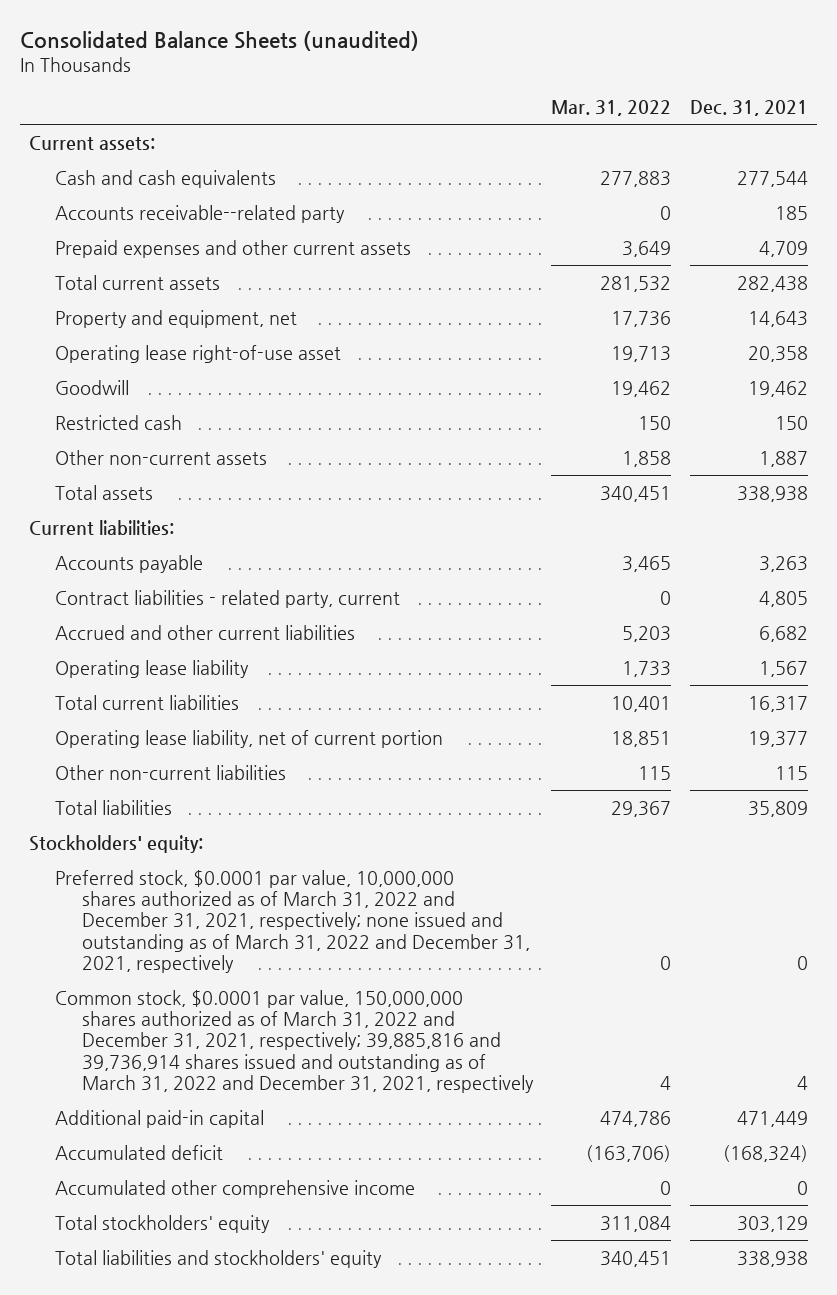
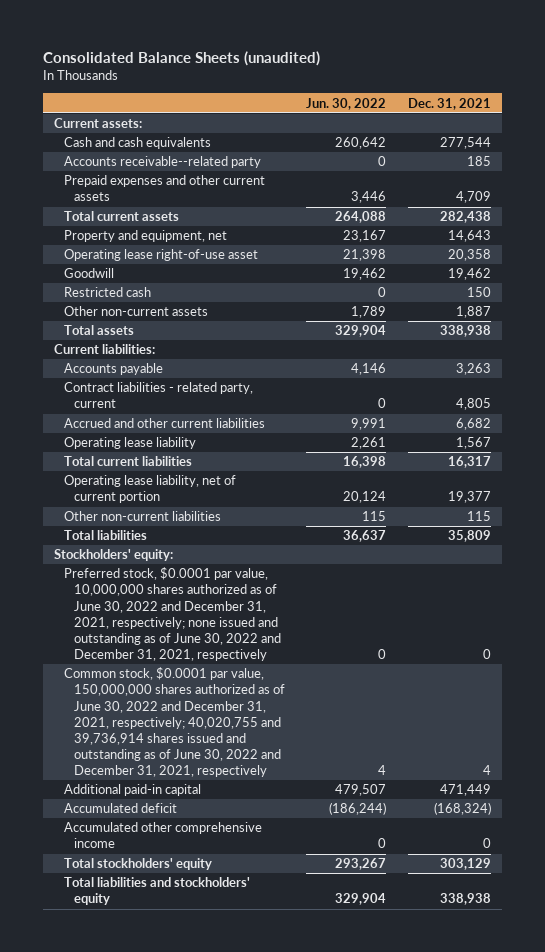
[551,99,672,116] Mar. 31, 2022 -> none
none -> [306,97,387,110] Jun. 30, 2022
[55,869,530,973] Preferred stock, $0.0001 par value, 10,000,000 shares authorized as of March 31, 2022 and December 31, 2021, respectively; none issued and outstanding as of March 31, 2022 and December 31, 2021, respectively -> [63,567,281,661] Preferred stock, $0.0001 par value, 10,000,000 shares authorized as of June 30, 2022 and December 31, 2021, respectively; none issued and outstanding as of June 30, 2022 and December 31, 2021, respectively
[55,989,534,1093] Common stock, $0.0001 par value, 150,000,000 shares authorized as of March 31, 2022 and December 31, 2021, respectively; 39,885,816 and 39,736,914 shares issued and outstanding as of March 31, 2022 and December 31, 2021, respectively -> [63,667,285,777] Common stock, $0.0001 par value, 150,000,000 shares authorized as of June 30, 2022 and December 31, 2021, respectively; 40,020,755 and 39,736,914 shares issued and outstanding as of June 30, 2022 and December 31, 2021, respectively

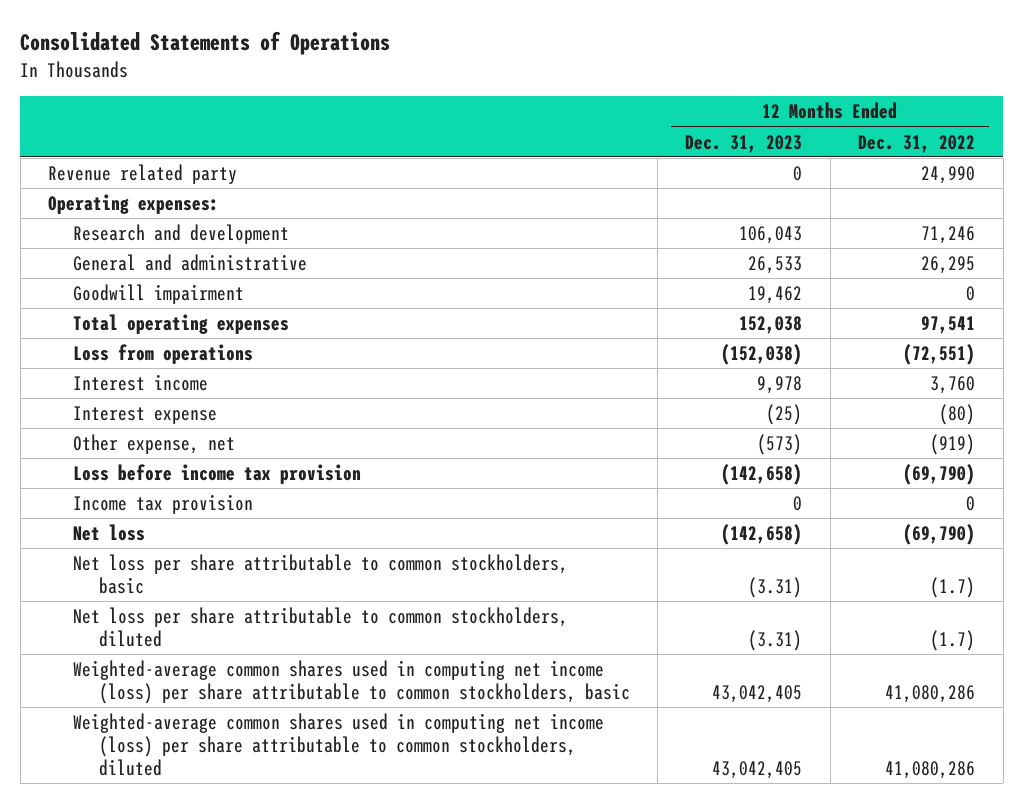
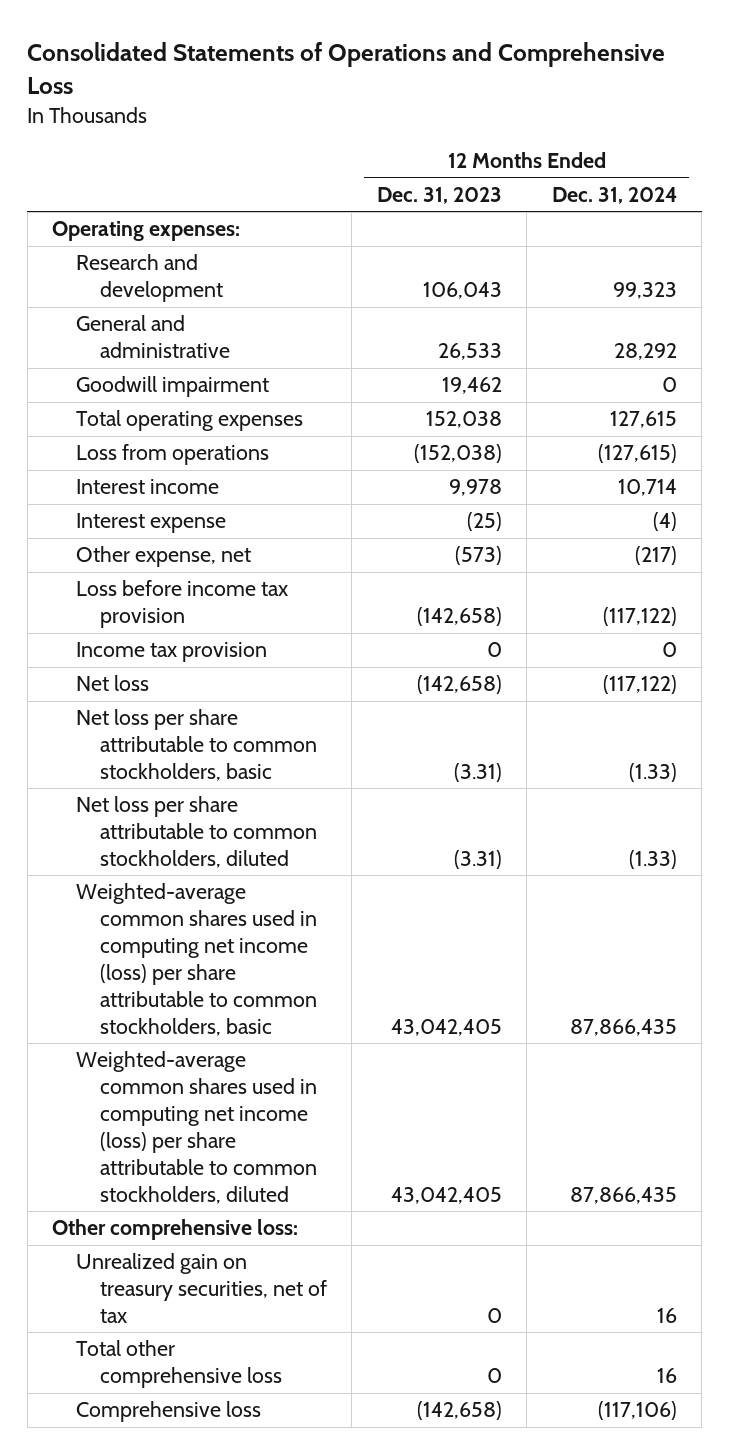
[20,31,391,56] Consolidated Statements of Operations -> [27,41,666,94] Consolidated Statements of Operations and Comprehensive Loss
[858,134,976,153] Dec. 31, 2022 -> none
none -> [551,186,677,204] Dec. 31, 2024
[47,164,237,185] Revenue related party -> none
none -> [52,1219,299,1241] Other comprehensive loss:
none -> [76,1253,327,1324] Unrealized gain on treasury securities, net of tax
none -> [76,1340,282,1389] Total other comprehensive loss
none -> [76,1401,262,1423] Comprehensive loss

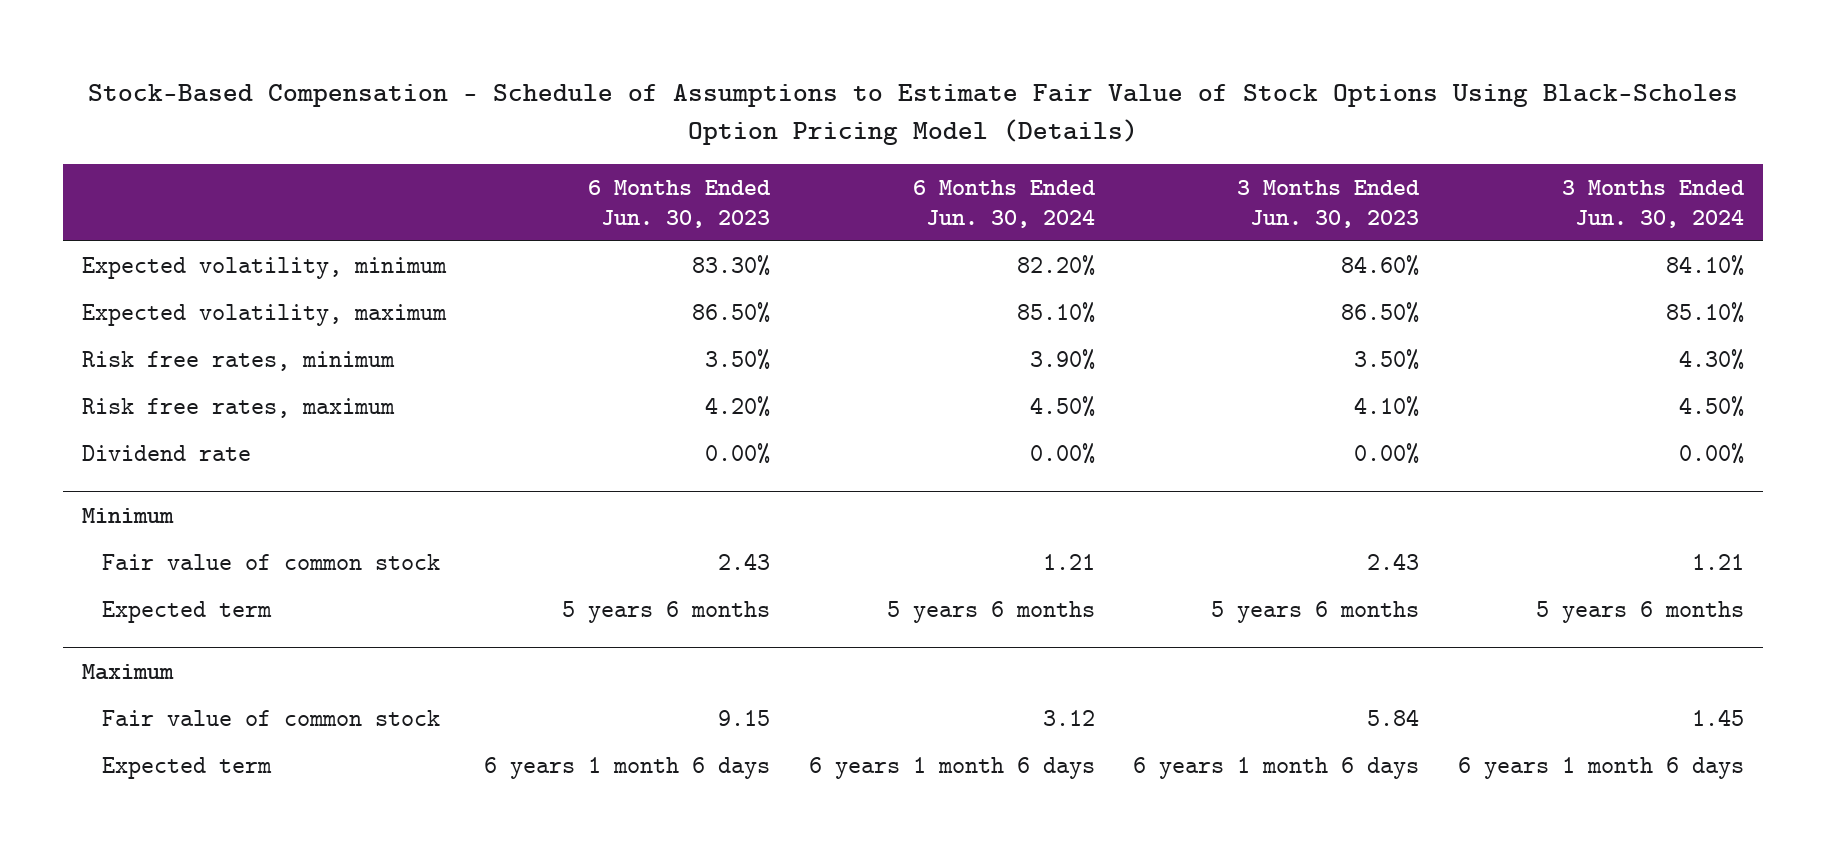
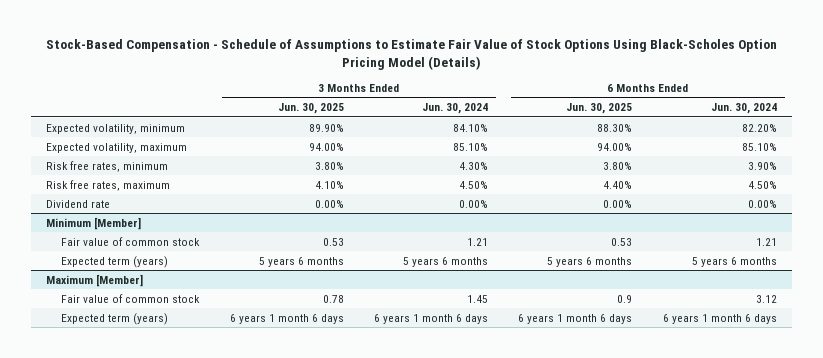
[588,179,772,228] 6 Months Ended Jun. 30, 2023 -> none
[1237,179,1421,228] 3 Months Ended Jun. 30, 2023 -> none
none -> [277,103,344,115] Jun. 30, 2025
none -> [566,103,633,115] Jun. 30, 2025
[81,507,174,523] Minimum -> [46,216,142,230] Minimum [Member]
[102,601,273,624] Expected term -> [61,255,169,268] Expected term (years)
[81,663,174,680] Maximum -> [46,273,144,287] Maximum [Member]
[102,757,273,780] Expected term -> [61,312,169,325] Expected term (years)

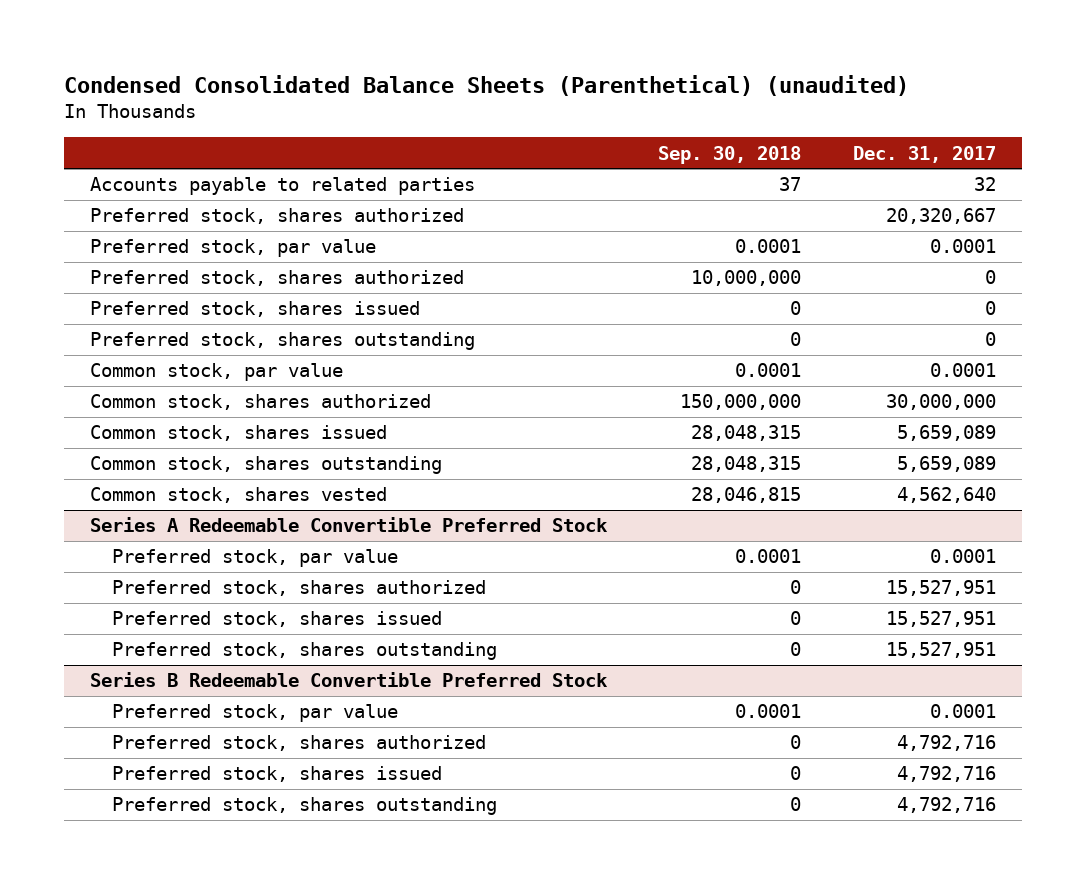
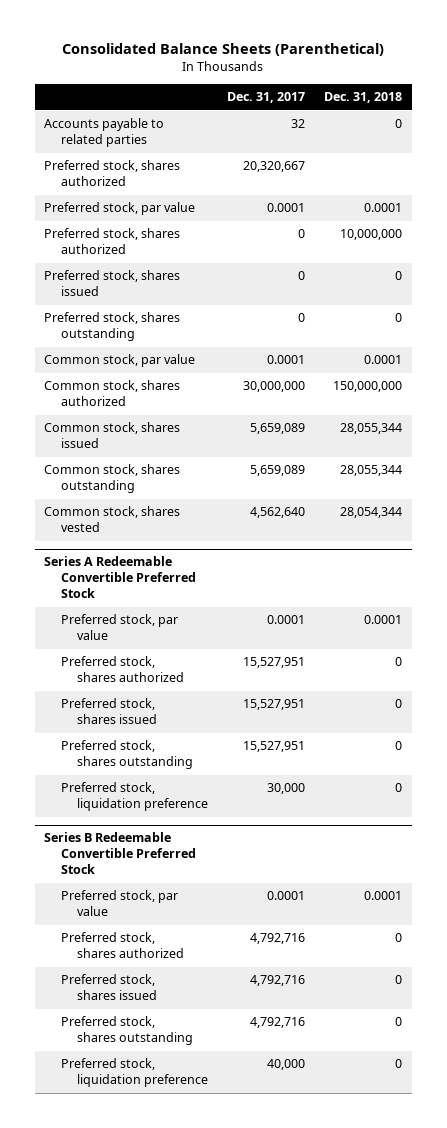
[63,75,909,97] Condensed Consolidated Balance Sheets (Parenthetical) (unaudited) -> [62,43,385,57] Consolidated Balance Sheets (Parenthetical)
[658,145,802,164] Sep. 30, 2018 -> none
none -> [324,92,403,104] Dec. 31, 2018
none -> [60,782,209,812] Preferred stock, liquidation preference
none -> [60,1058,209,1088] Preferred stock, liquidation preference

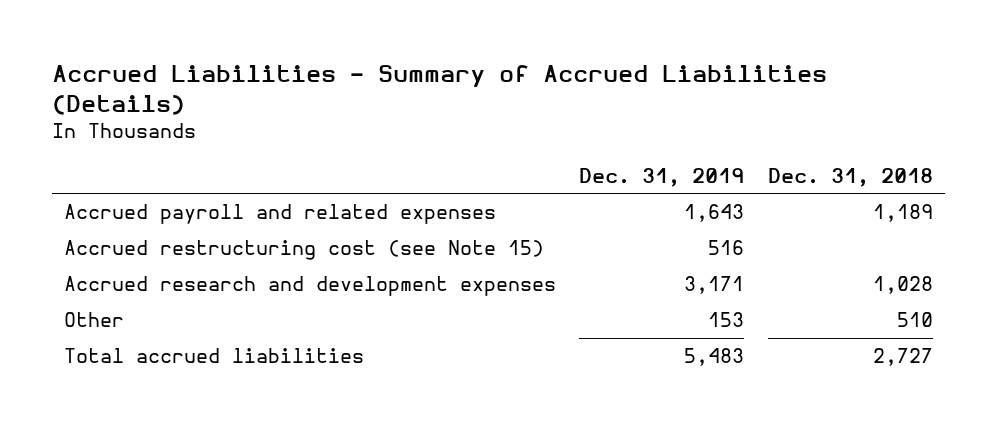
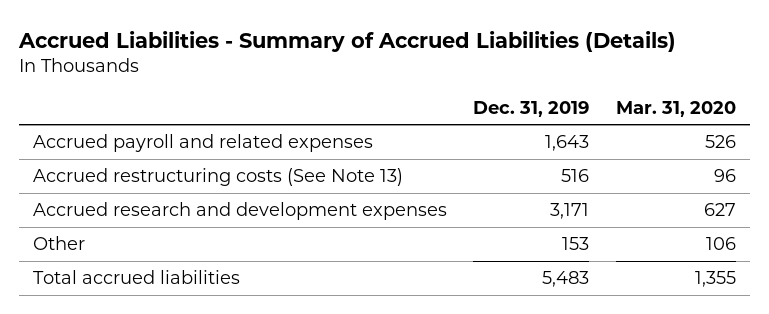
[768,167,934,187] Dec. 31, 2018 -> none
none -> [616,100,737,117] Mar. 31, 2020
[63,240,544,261] Accrued restructuring cost (see Note 15) -> [32,168,403,187] Accrued restructuring costs (See Note 13)

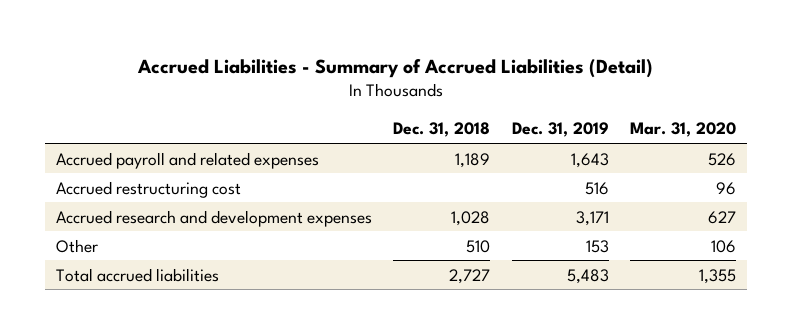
[18,30,677,52] Accrued Liabilities - Summary of Accrued Liabilities (Details) -> [137,58,654,78] Accrued Liabilities - Summary of Accrued Liabilities (Detail)
none -> [393,122,491,138] Dec. 31, 2018
[32,168,403,187] Accrued restructuring costs (See Note 13) -> [56,180,242,198] Accrued restructuring cost

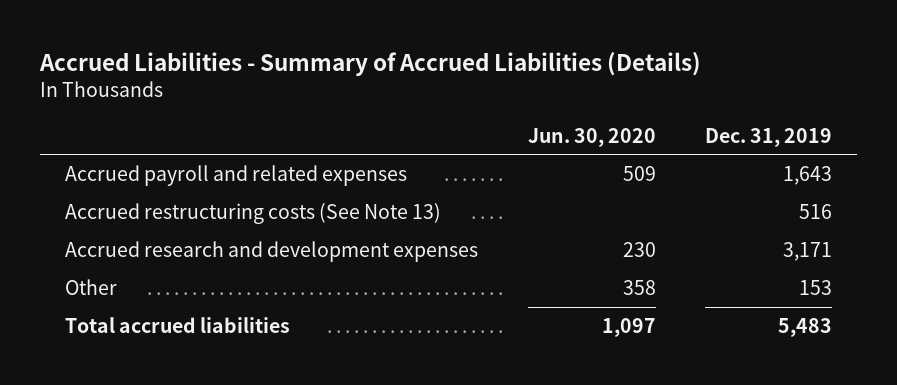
[137,58,654,78] Accrued Liabilities - Summary of Accrued Liabilities (Detail) -> [39,51,702,76] Accrued Liabilities - Summary of Accrued Liabilities (Details)
[393,122,491,138] Dec. 31, 2018 -> none
[629,122,736,138] Mar. 31, 2020 -> none
none -> [527,127,656,147] Jun. 30, 2020
[56,180,242,198] Accrued restructuring cost -> [65,203,442,225] Accrued restructuring costs (See Note 13)

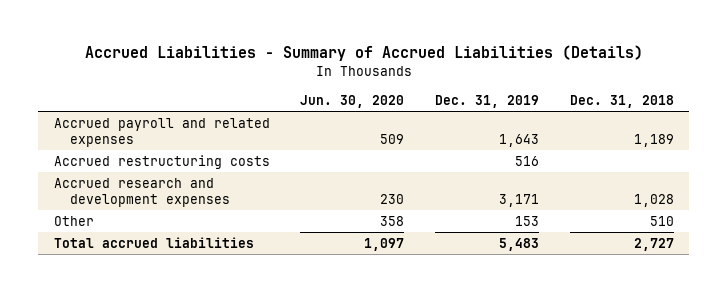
none -> [569,94,674,108] Dec. 31, 2018
[65,203,442,225] Accrued restructuring costs (See Note 13) -> [53,154,270,169] Accrued restructuring costs

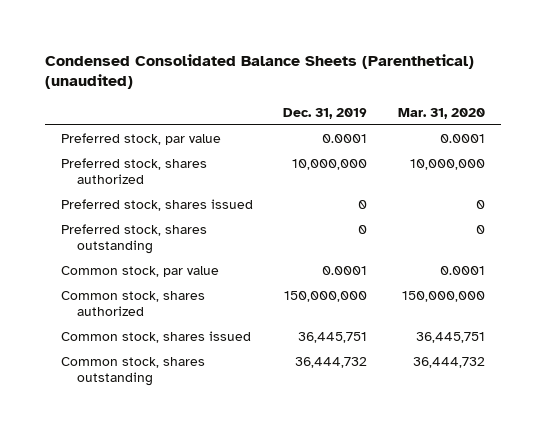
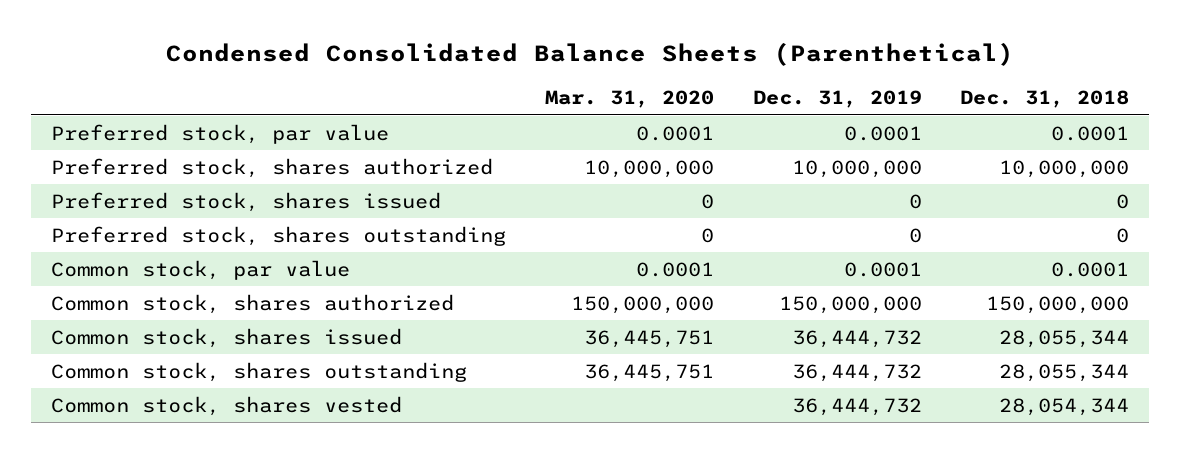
[45,53,475,90] Condensed Consolidated Balance Sheets (Parenthetical) (unaudited) -> [166,42,1015,67] Condensed Consolidated Balance Sheets (Parenthetical)
none -> [960,90,1130,109] Dec. 31, 2018
[298,331,368,343] 36,445,751 -> [791,329,922,348] 36,444,732
[413,356,486,368] 36,444,732 -> [583,363,714,382] 36,445,751
none -> [50,395,402,416] Common stock, shares vested

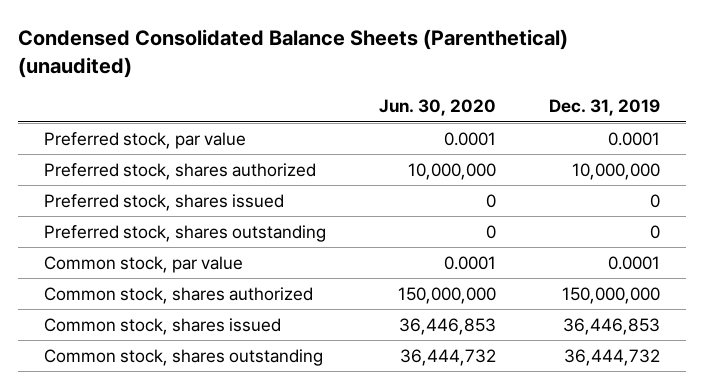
[166,42,1015,67] Condensed Consolidated Balance Sheets (Parenthetical) -> [17,29,568,78] Condensed Consolidated Balance Sheets (Parenthetical) (unaudited)
[544,90,714,109] Mar. 31, 2020 -> none
[960,90,1130,109] Dec. 31, 2018 -> none
none -> [379,99,497,117] Jun. 30, 2020
[791,329,922,348] 36,444,732 -> [562,317,660,335] 36,446,853
[50,395,402,416] Common stock, shares vested -> none

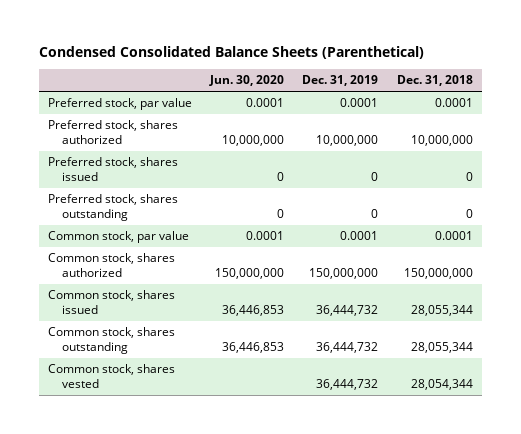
[17,29,568,78] Condensed Consolidated Balance Sheets (Parenthetical) (unaudited) -> [39,46,425,60] Condensed Consolidated Balance Sheets (Parenthetical)
none -> [396,74,473,86] Dec. 31, 2018
[562,317,660,335] 36,446,853 -> [316,304,379,316] 36,444,732
[400,348,497,366] 36,444,732 -> [222,341,285,353] 36,446,853
none -> [48,364,176,388] Common stock, shares vested

